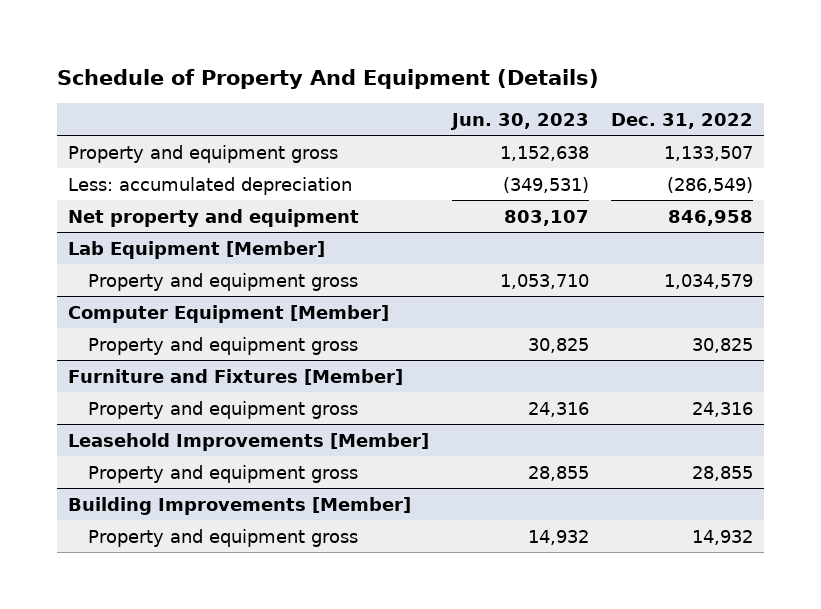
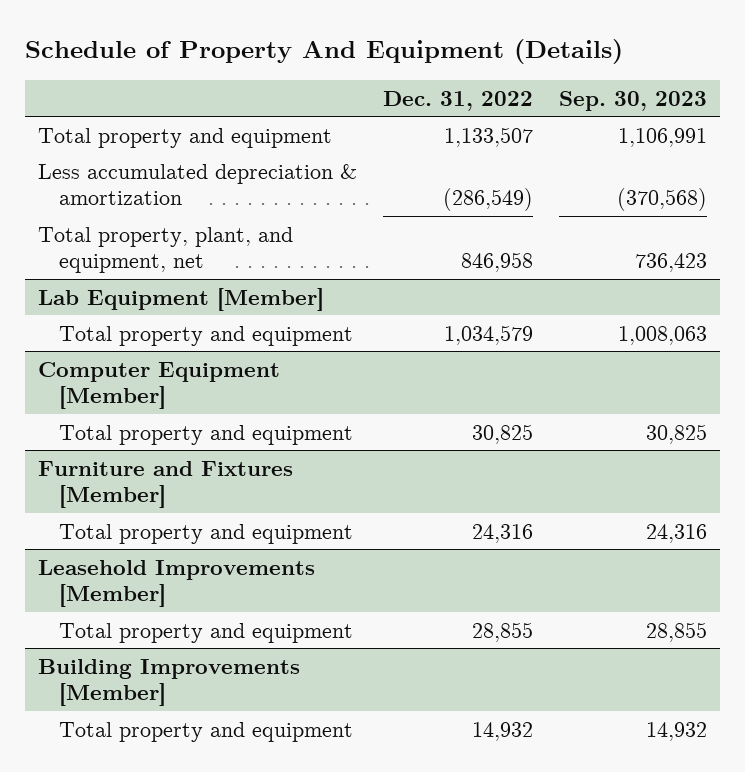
[449,112,589,130] Jun. 30, 2023 -> none
none -> [558,90,707,111] Sep. 30, 2023
[68,144,339,163] Property and equipment gross -> [38,127,333,148] Total property and equipment
[68,176,353,195] Less: accumulated depreciation -> [38,163,358,206] Less accumulated depreciation & amortization
[68,208,360,227] Net property and equipment -> [38,226,294,274] Total property, plant, and equipment, net
[87,272,358,291] Property and equipment gross -> [58,325,353,346] Total property and equipment
[87,336,358,355] Property and equipment gross -> [58,424,353,445] Total property and equipment
[87,400,358,419] Property and equipment gross -> [58,523,353,544] Total property and equipment
[87,464,358,483] Property and equipment gross -> [58,622,353,643] Total property and equipment
[87,528,358,547] Property and equipment gross -> [58,721,353,742] Total property and equipment

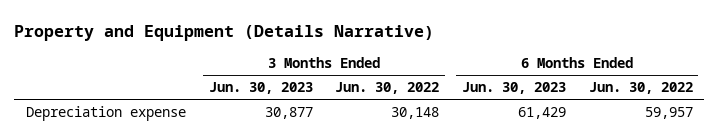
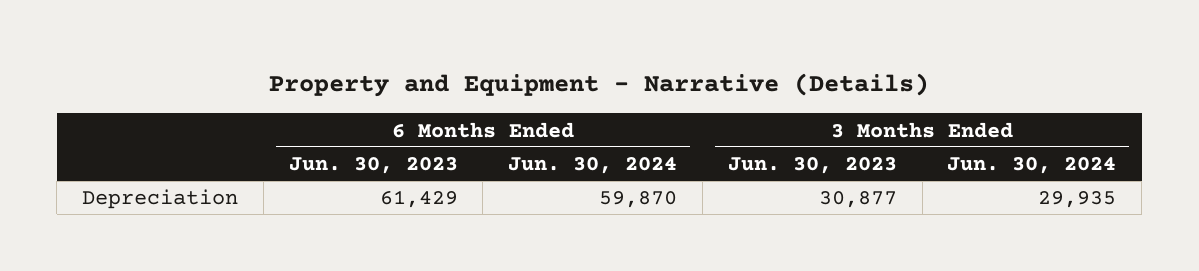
[14,24,435,41] Property and Equipment (Details Narrative) -> [269,73,930,98] Property and Equipment - Narrative (Details)
[335,82,440,95] Jun. 30, 2022 -> none
[588,82,693,95] Jun. 30, 2022 -> none
none -> [508,157,678,175] Jun. 30, 2024
none -> [947,157,1117,175] Jun. 30, 2024
[25,106,186,122] Depreciation expense -> [82,189,239,210] Depreciation

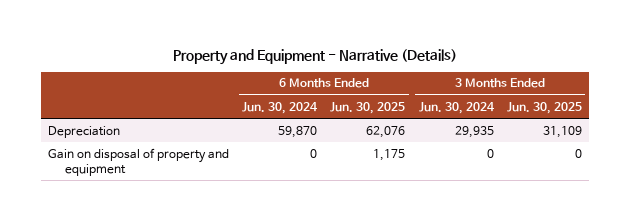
[288,157,458,175] Jun. 30, 2023 -> none
[727,157,897,175] Jun. 30, 2023 -> none
none -> [330,101,406,114] Jun. 30, 2025
none -> [506,101,582,114] Jun. 30, 2025
none -> [47,147,229,176] Gain on disposal of property and equipment

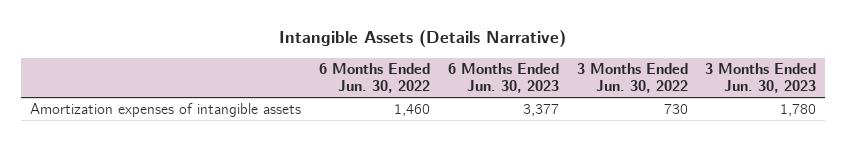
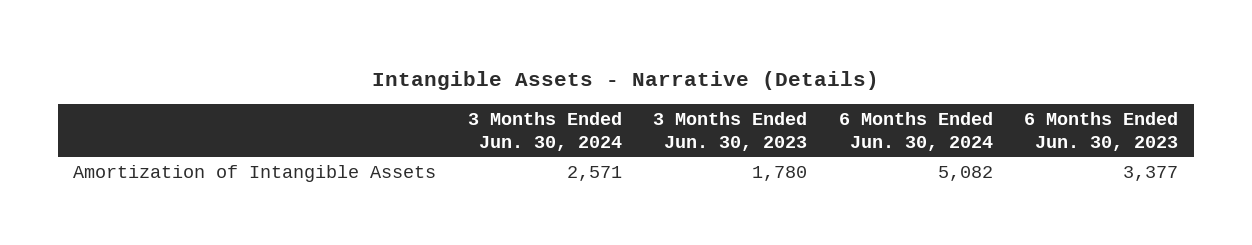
[279,30,567,48] Intangible Assets (Details Narrative) -> [371,71,879,91] Intangible Assets - Narrative (Details)
[318,62,430,94] 6 Months Ended Jun. 30, 2022 -> none
[576,62,688,94] 3 Months Ended Jun. 30, 2022 -> none
none -> [467,112,622,151] 3 Months Ended Jun. 30, 2024
none -> [838,112,993,151] 6 Months Ended Jun. 30, 2024
[30,102,302,117] Amortization expenses of intangible assets -> [73,164,437,182] Amortization of Intangible Assets

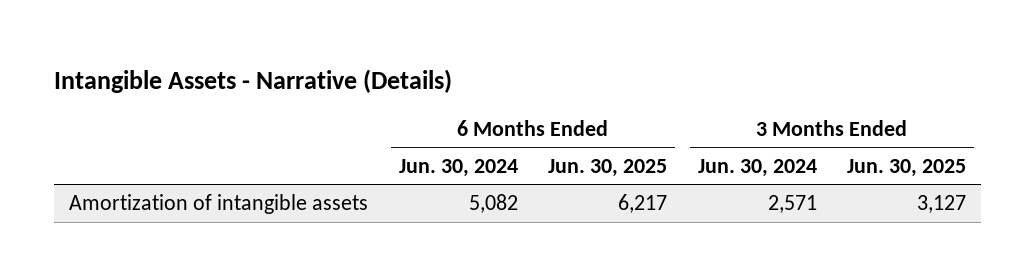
[653,112,808,151] 3 Months Ended Jun. 30, 2023 -> none
[1024,112,1179,151] 6 Months Ended Jun. 30, 2023 -> none
none -> [548,158,668,177] Jun. 30, 2025
none -> [846,158,966,177] Jun. 30, 2025
[73,164,437,182] Amortization of Intangible Assets -> [69,194,369,215] Amortization of intangible assets

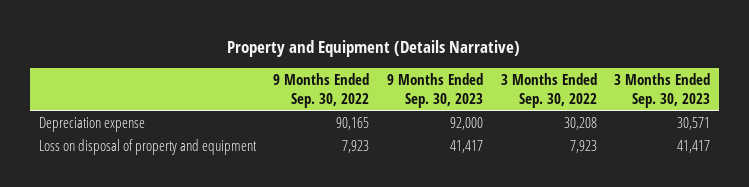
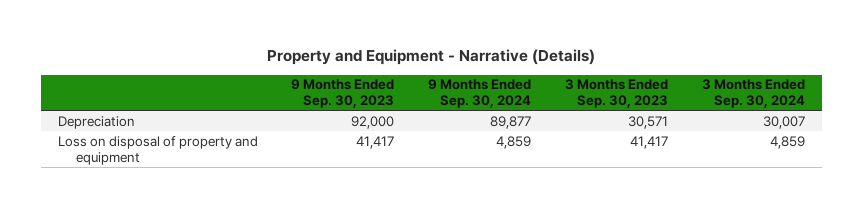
[227,40,521,58] Property and Equipment (Details Narrative) -> [267,49,596,66] Property and Equipment - Narrative (Details)
[273,72,370,108] 9 Months Ended Sep. 30, 2022 -> none
[500,72,597,108] 3 Months Ended Sep. 30, 2022 -> none
none -> [428,79,532,109] 9 Months Ended Sep. 30, 2024
none -> [702,79,806,109] 3 Months Ended Sep. 30, 2024
[38,116,145,132] Depreciation expense -> [57,115,135,129] Depreciation

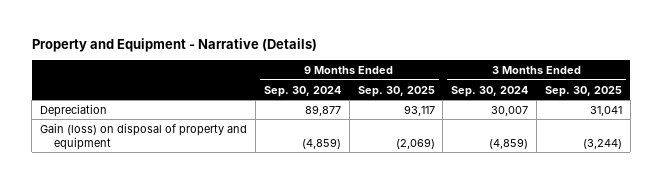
[291,79,395,109] 9 Months Ended Sep. 30, 2023 -> none
[565,79,669,109] 3 Months Ended Sep. 30, 2023 -> none
none -> [357,85,435,97] Sep. 30, 2025
none -> [544,85,622,97] Sep. 30, 2025
[57,135,258,165] Loss on disposal of property and equipment -> [40,122,248,150] Gain (loss) on disposal of property and equipment
[496,135,532,149] 4,859 -> [301,137,341,149] (4,859)
[770,135,806,149] 4,859 -> [489,137,529,149] (4,859)

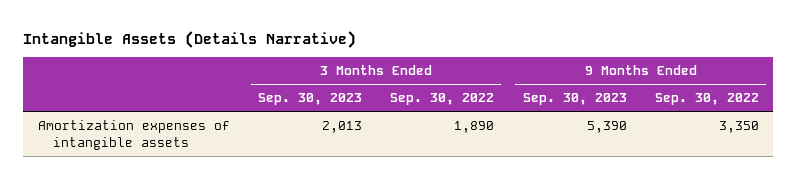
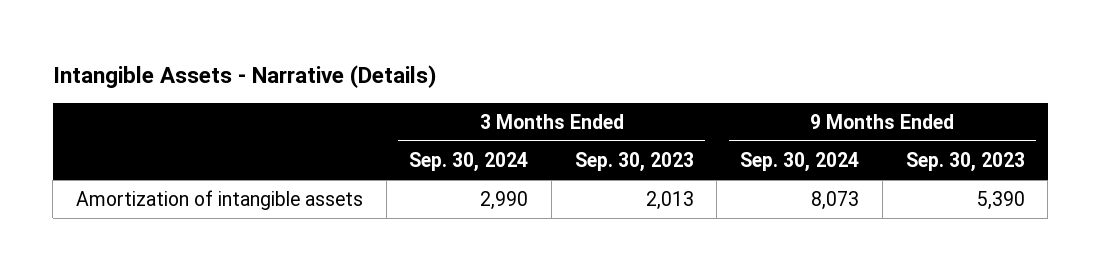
[23,30,357,48] Intangible Assets (Details Narrative) -> [52,65,436,89] Intangible Assets - Narrative (Details)
[390,93,495,106] Sep. 30, 2022 -> none
[654,93,759,106] Sep. 30, 2022 -> none
none -> [409,152,529,173] Sep. 30, 2024
none -> [740,152,860,173] Sep. 30, 2024
[37,120,230,150] Amortization expenses of intangible assets -> [75,190,363,211] Amortization of intangible assets

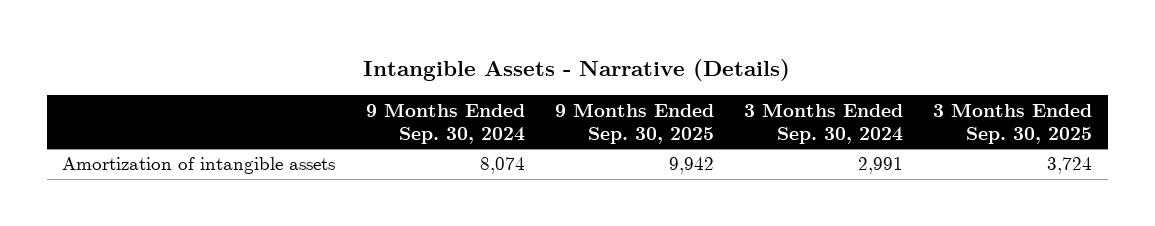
[574,152,694,173] Sep. 30, 2023 -> none
[905,152,1025,173] Sep. 30, 2023 -> none
none -> [554,102,714,144] 9 Months Ended Sep. 30, 2025
none -> [933,102,1093,144] 3 Months Ended Sep. 30, 2025
[480,191,529,211] 2,990 -> [858,157,904,175] 2,991
[811,191,860,211] 8,073 -> [479,157,525,175] 8,074

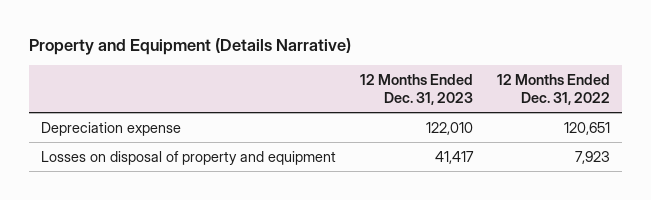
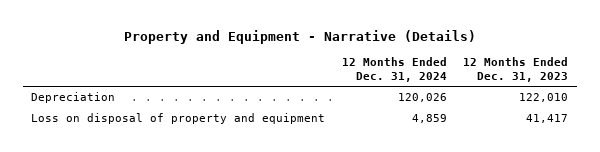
[28,38,351,56] Property and Equipment (Details Narrative) -> [123,29,476,44] Property and Equipment - Narrative (Details)
[497,73,611,106] 12 Months Ended Dec. 31, 2022 -> none
none -> [341,57,447,82] 12 Months Ended Dec. 31, 2024
[40,121,181,136] Depreciation expense -> [31,92,116,104] Depreciation
[40,150,336,165] Losses on disposal of property and equipment -> [31,113,326,125] Loss on disposal of property and equipment

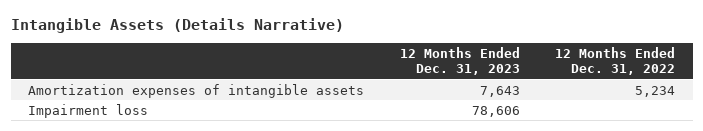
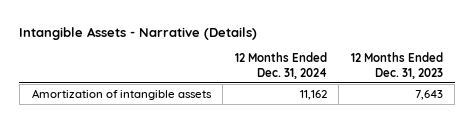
[10,18,344,34] Intangible Assets (Details Narrative) -> [19,27,258,41] Intangible Assets - Narrative (Details)
[555,46,676,76] 12 Months Ended Dec. 31, 2022 -> none
none -> [234,52,327,79] 12 Months Ended Dec. 31, 2024
[28,103,149,118] Impairment loss -> none
[28,83,365,98] Amortization expenses of intangible assets -> [31,88,212,100] Amortization of intangible assets

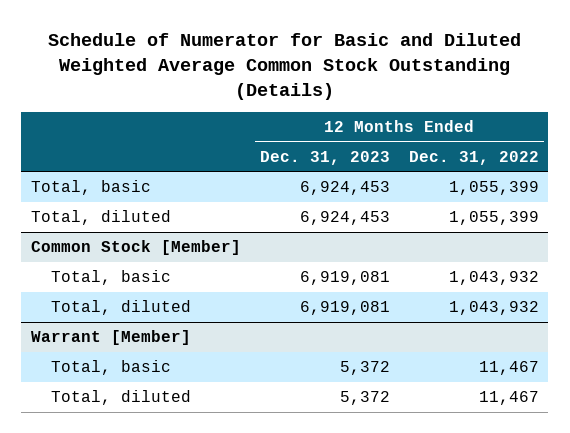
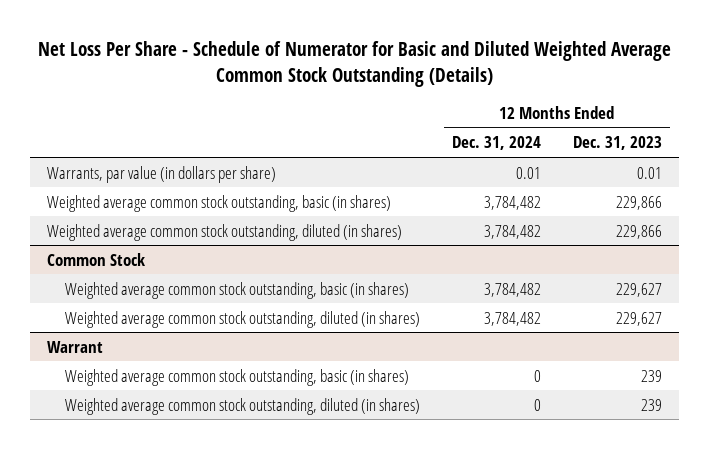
[47,33,521,100] Schedule of Numerator for Basic and Diluted Weighted Average Common Stock Outstanding (Details) -> [37,41,671,87] Net Loss Per Share - Schedule of Numerator for Basic and Diluted Weighted Average Common Stock Outstanding (Details)
[408,150,539,165] Dec. 31, 2022 -> none
none -> [452,136,542,151] Dec. 31, 2024
[30,180,151,196] Total, basic -> none
[30,210,171,226] Total, diluted -> none
[50,270,171,286] Total, basic -> none
[50,300,191,316] Total, diluted -> none
[50,360,171,376] Total, basic -> none
[50,390,191,406] Total, diluted -> none
none -> [46,165,276,183] Warrants, par value (in dollars per share)
none -> [46,194,391,212] Weighted average common stock outstanding, basic (in shares)
none -> [46,223,402,241] Weighted average common stock outstanding, diluted (in shares)
[30,240,241,256] Common Stock [Member] -> [46,252,145,266] Common Stock
none -> [64,281,409,299] Weighted average common stock outstanding, basic (in shares)
none -> [64,310,420,328] Weighted average common stock outstanding, diluted (in shares)
[30,330,191,346] Warrant [Member] -> [46,340,103,353] Warrant
none -> [64,368,409,386] Weighted average common stock outstanding, basic (in shares)
none -> [64,397,420,415] Weighted average common stock outstanding, diluted (in shares)

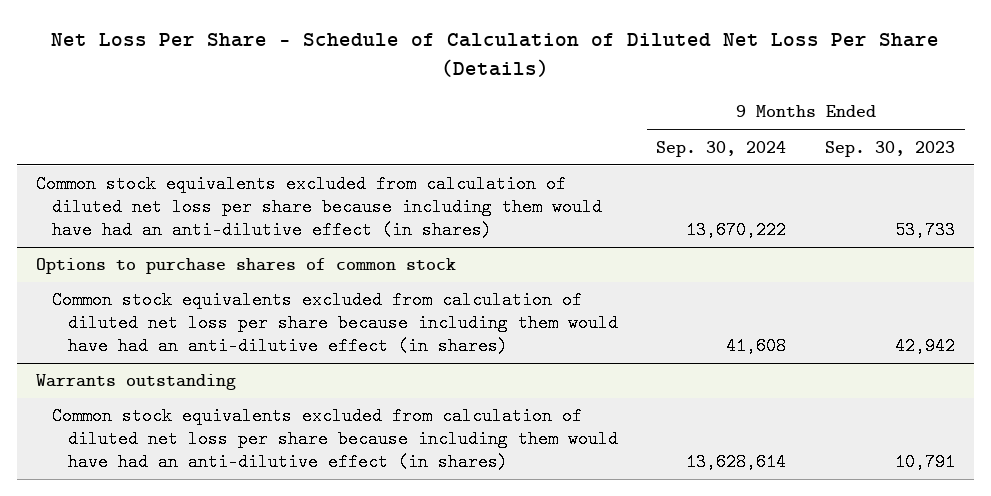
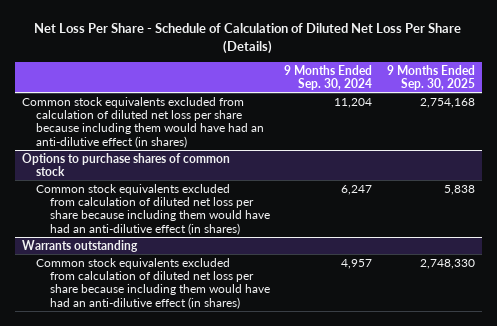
[824,140,955,157] Sep. 30, 2023 -> none
none -> [386,64,475,91] 9 Months Ended Sep. 30, 2025
[686,220,787,239] 13,670,222 -> [334,97,373,108] 11,204
[726,336,787,355] 41,608 -> [341,184,373,195] 6,247
[686,452,787,471] 13,628,614 -> [341,258,373,269] 4,957

